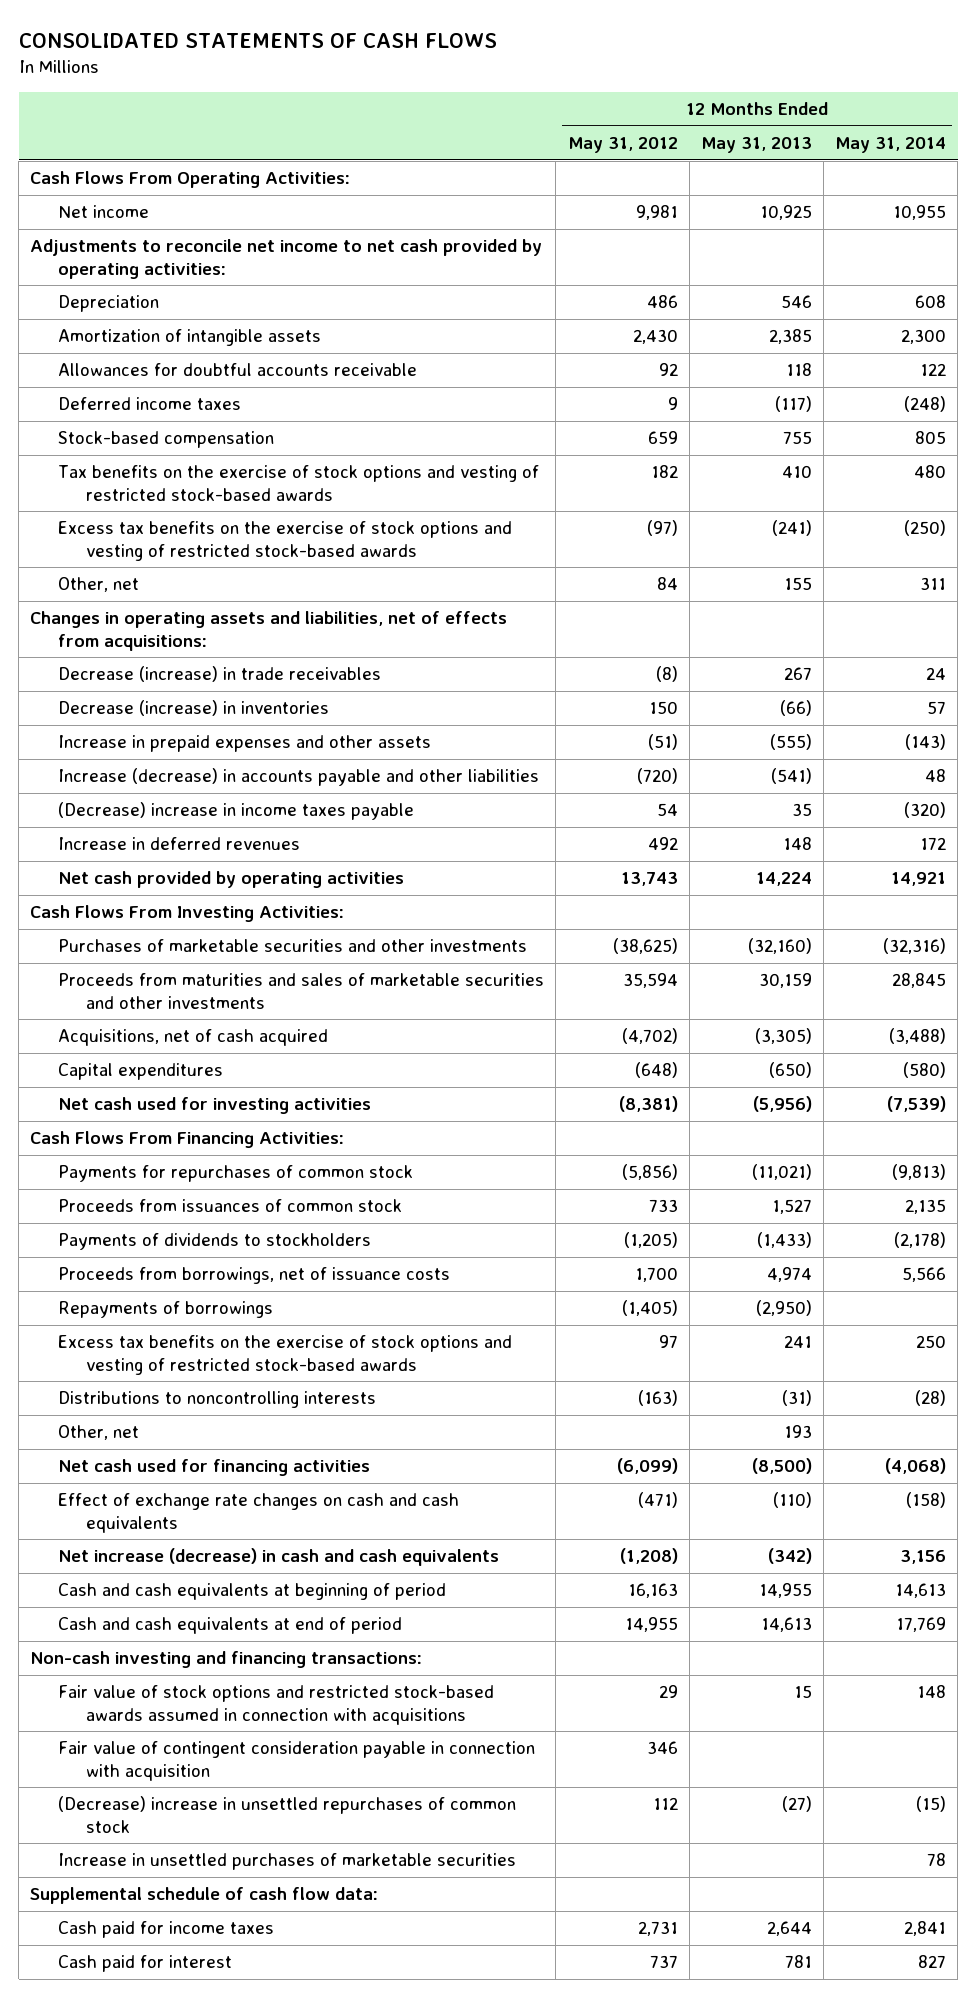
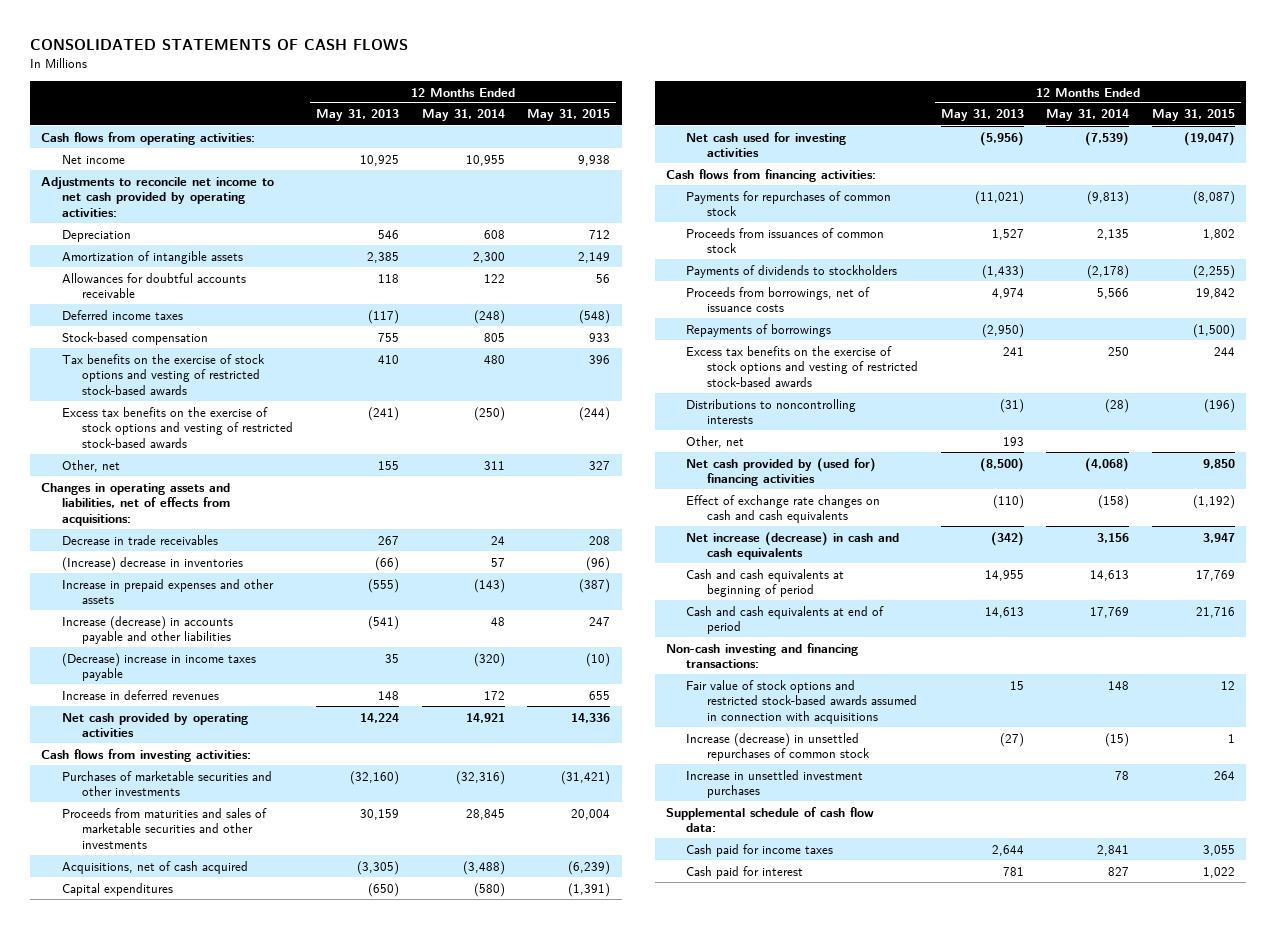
[567,137,678,154] May 31, 2012 -> none
none -> [527,109,611,122] May 31, 2015
[30,171,351,189] Cash Flows From Operating Activities: -> [41,131,256,145] Cash flows from operating activities:
[58,666,382,683] Decrease (increase) in trade receivables -> [61,534,218,545] Decrease in trade receivables
[58,700,330,717] Decrease (increase) in inventories -> [61,556,243,571] (Increase) decrease in inventories
[30,905,345,923] Cash Flows From Investing Activities: -> [41,748,252,762] Cash flows from investing activities:
[30,1131,345,1149] Cash Flows From Financing Activities: -> [665,168,876,182] Cash flows from financing activities:
[58,1459,371,1477] Net cash used for financing activities -> [686,457,877,487] Net cash provided by (used for) financing activities
[58,1741,536,1781] Fair value of contingent consideration payable in connection with acquisition -> none
[58,1796,517,1833] (Decrease) increase in unsettled repurchases of common stock -> [686,732,870,762] Increase (decrease) in unsettled repurchases of common stock
[58,1853,517,1871] Increase in unsettled purchases of marketable securities -> [686,769,864,799] Increase in unsettled investment purchases

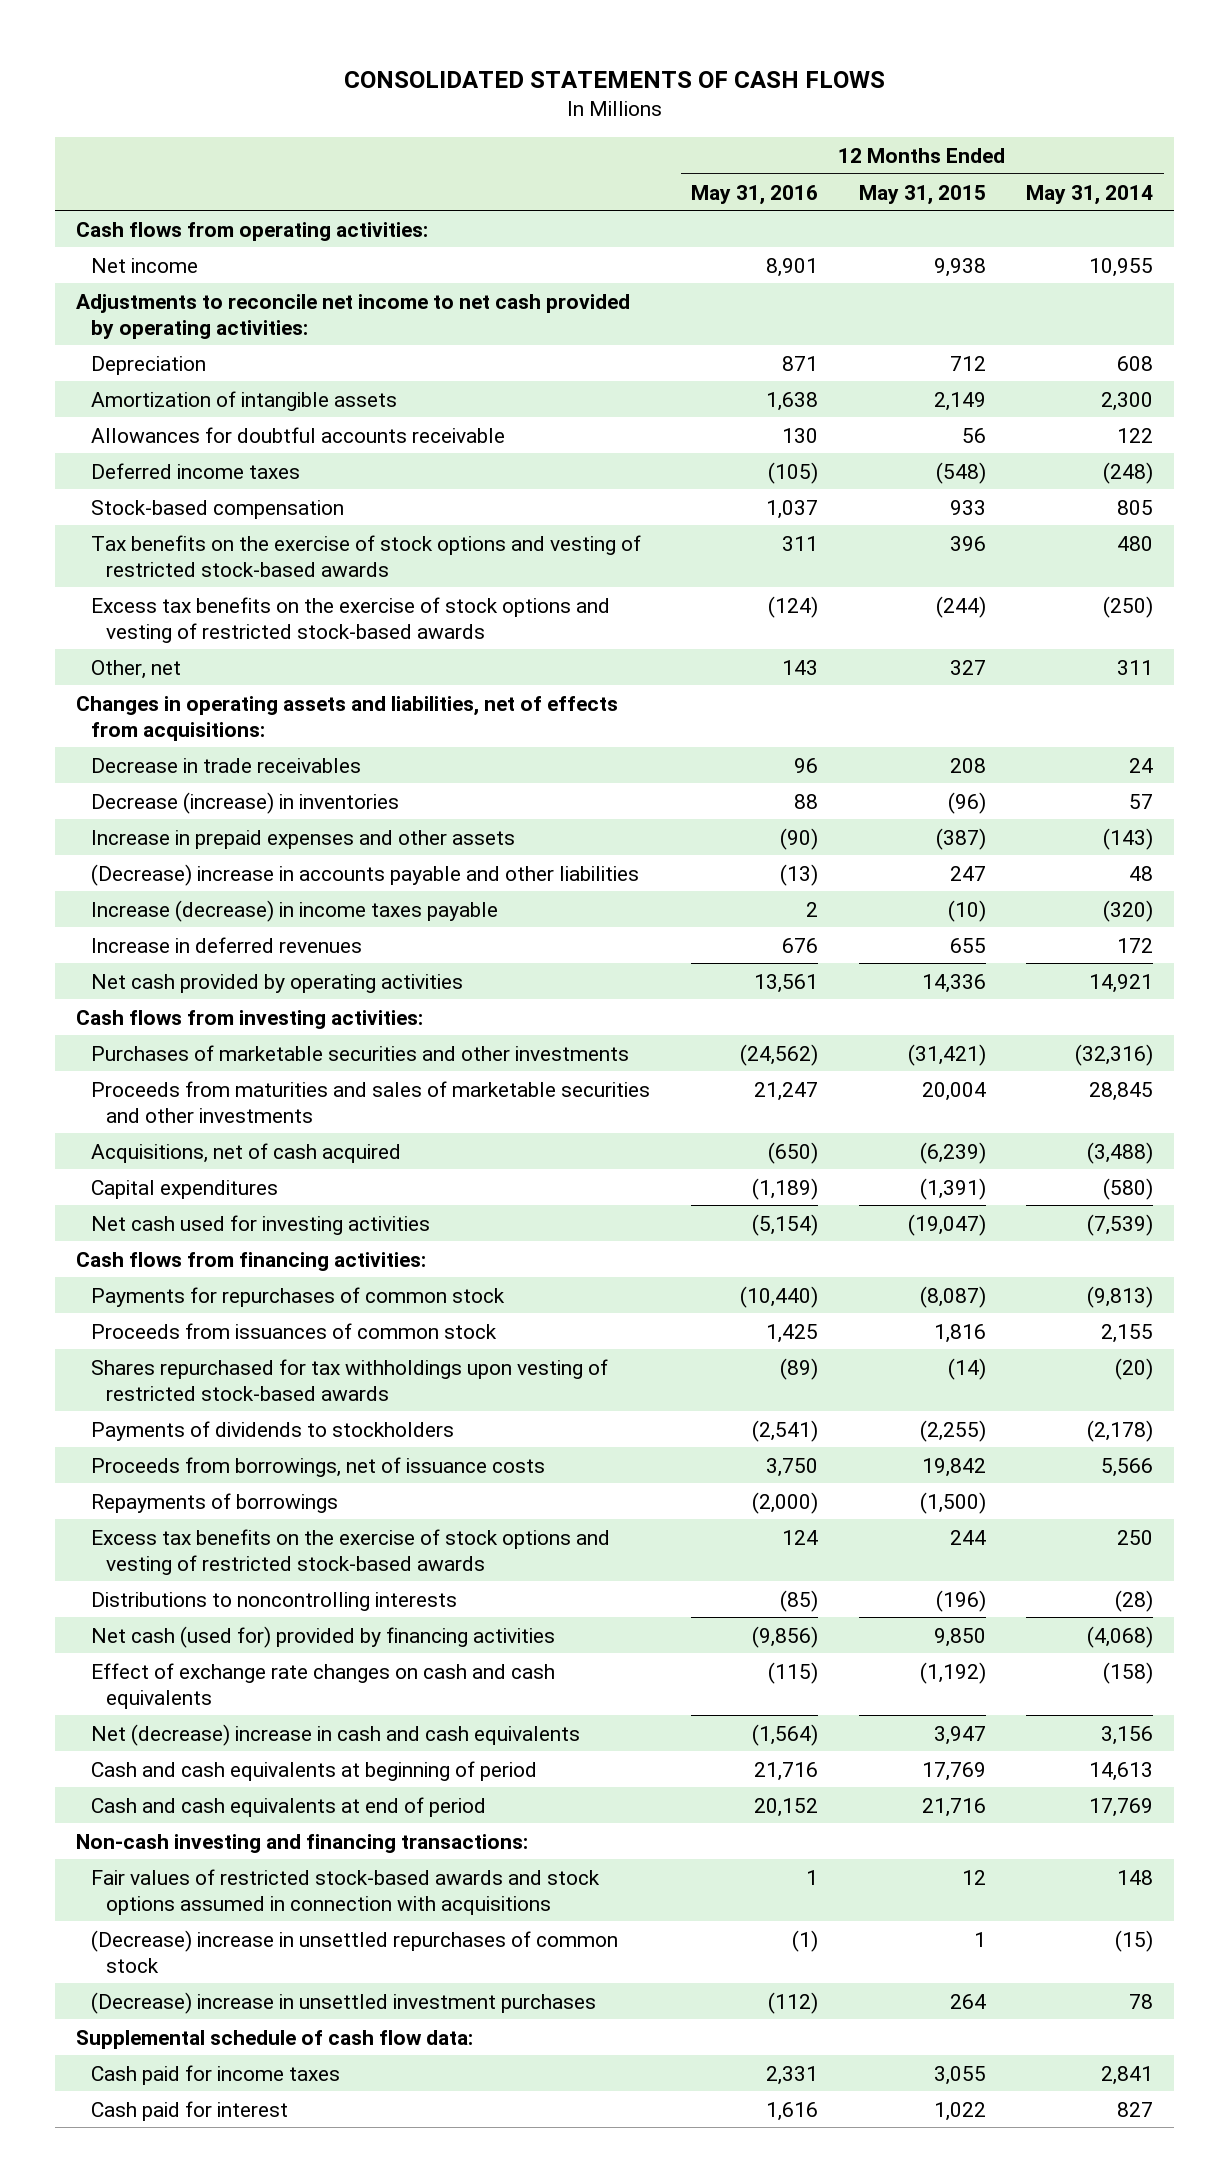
[315,109,399,122] May 31, 2013 -> none
none -> [690,184,818,205] May 31, 2016
[61,556,243,571] (Increase) decrease in inventories -> [90,791,399,814] Decrease (increase) in inventories
[61,615,233,645] Increase (decrease) in accounts payable and other liabilities -> [90,863,639,886] (Decrease) increase in accounts payable and other liabilities
[61,652,256,682] (Decrease) increase in income taxes payable -> [90,899,498,922] Increase (decrease) in income taxes payable
[1097,228,1130,240] 2,135 -> [1101,1323,1154,1343] 2,155
[1203,228,1236,240] 1,802 -> [933,1323,986,1343] 1,816
none -> [90,1358,608,1401] Shares repurchased for tax withholdings upon vesting of restricted stock-based awards
[686,435,745,448] Other, net -> none
[686,457,877,487] Net cash provided by (used for) financing activities -> [90,1625,555,1648] Net cash (used for) provided by financing activities
[686,531,900,561] Net increase (decrease) in cash and cash equivalents -> [90,1723,580,1746] Net (decrease) increase in cash and cash equivalents
[686,679,917,724] Fair value of stock options and restricted stock-based awards assumed in connection with acquisitions -> [90,1868,600,1915] Fair values of restricted stock-based awards and stock options assumed in connection with acquisitions
[686,732,870,762] Increase (decrease) in unsettled repurchases of common stock -> [90,1929,618,1973] (Decrease) increase in unsettled repurchases of common stock
[686,769,864,799] Increase in unsettled investment purchases -> [90,1991,596,2014] (Decrease) increase in unsettled investment purchases

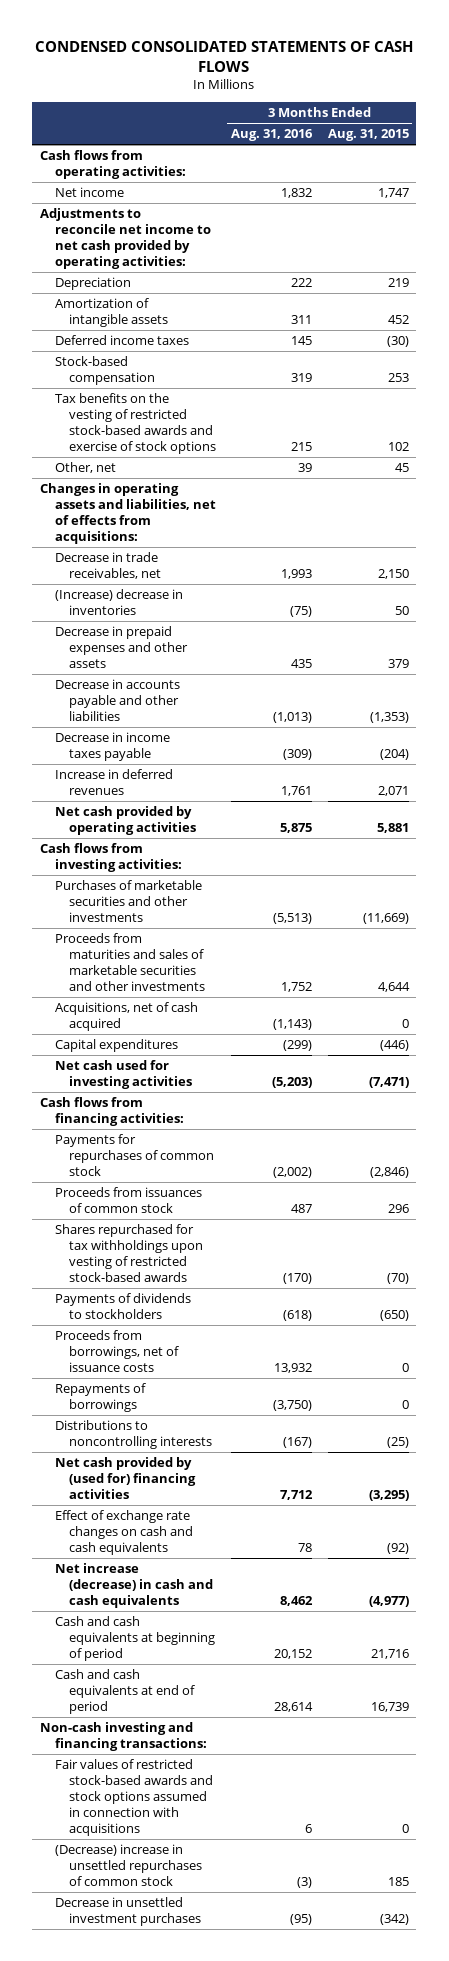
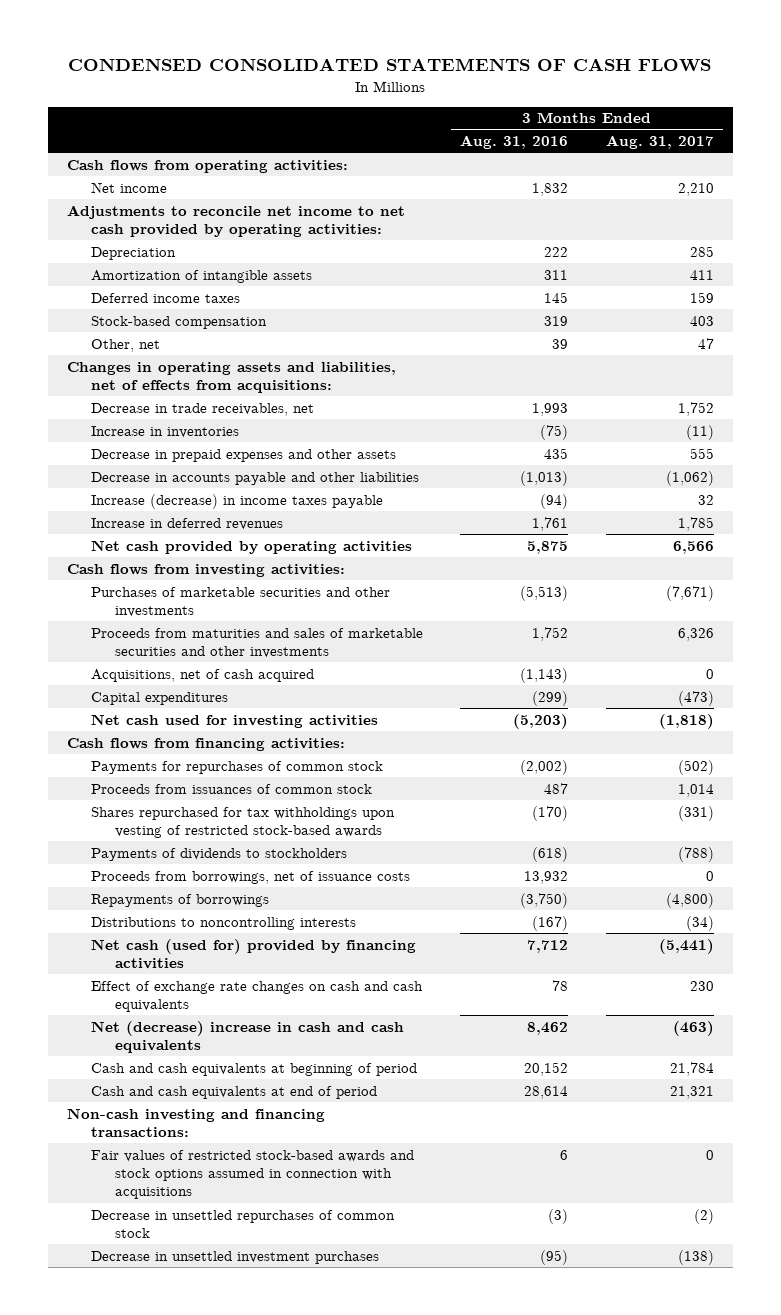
[327,129,409,142] Aug. 31, 2015 -> none
none -> [606,135,715,150] Aug. 31, 2017
[54,393,216,454] Tax benefits on the vesting of restricted stock-based awards and exercise of stock options -> none
[54,589,183,615] (Increase) decrease in inventories -> [90,425,239,438] Increase in inventories
[54,732,170,761] Decrease in income taxes payable -> [90,493,383,509] Increase (decrease) in income taxes payable
[283,748,313,760] (309) -> [540,493,569,509] (94)
[54,1457,196,1499] Net cash provided by (used for) financing activities -> [90,938,416,969] Net cash (used for) provided by financing activities
[54,1563,213,1608] Net increase (decrease) in cash and cash equivalents -> [90,1020,404,1053] Net (decrease) increase in cash and cash equivalents
[54,1844,202,1886] (Decrease) increase in unsettled repurchases of common stock -> [90,1209,395,1238] Decrease in unsettled repurchases of common stock

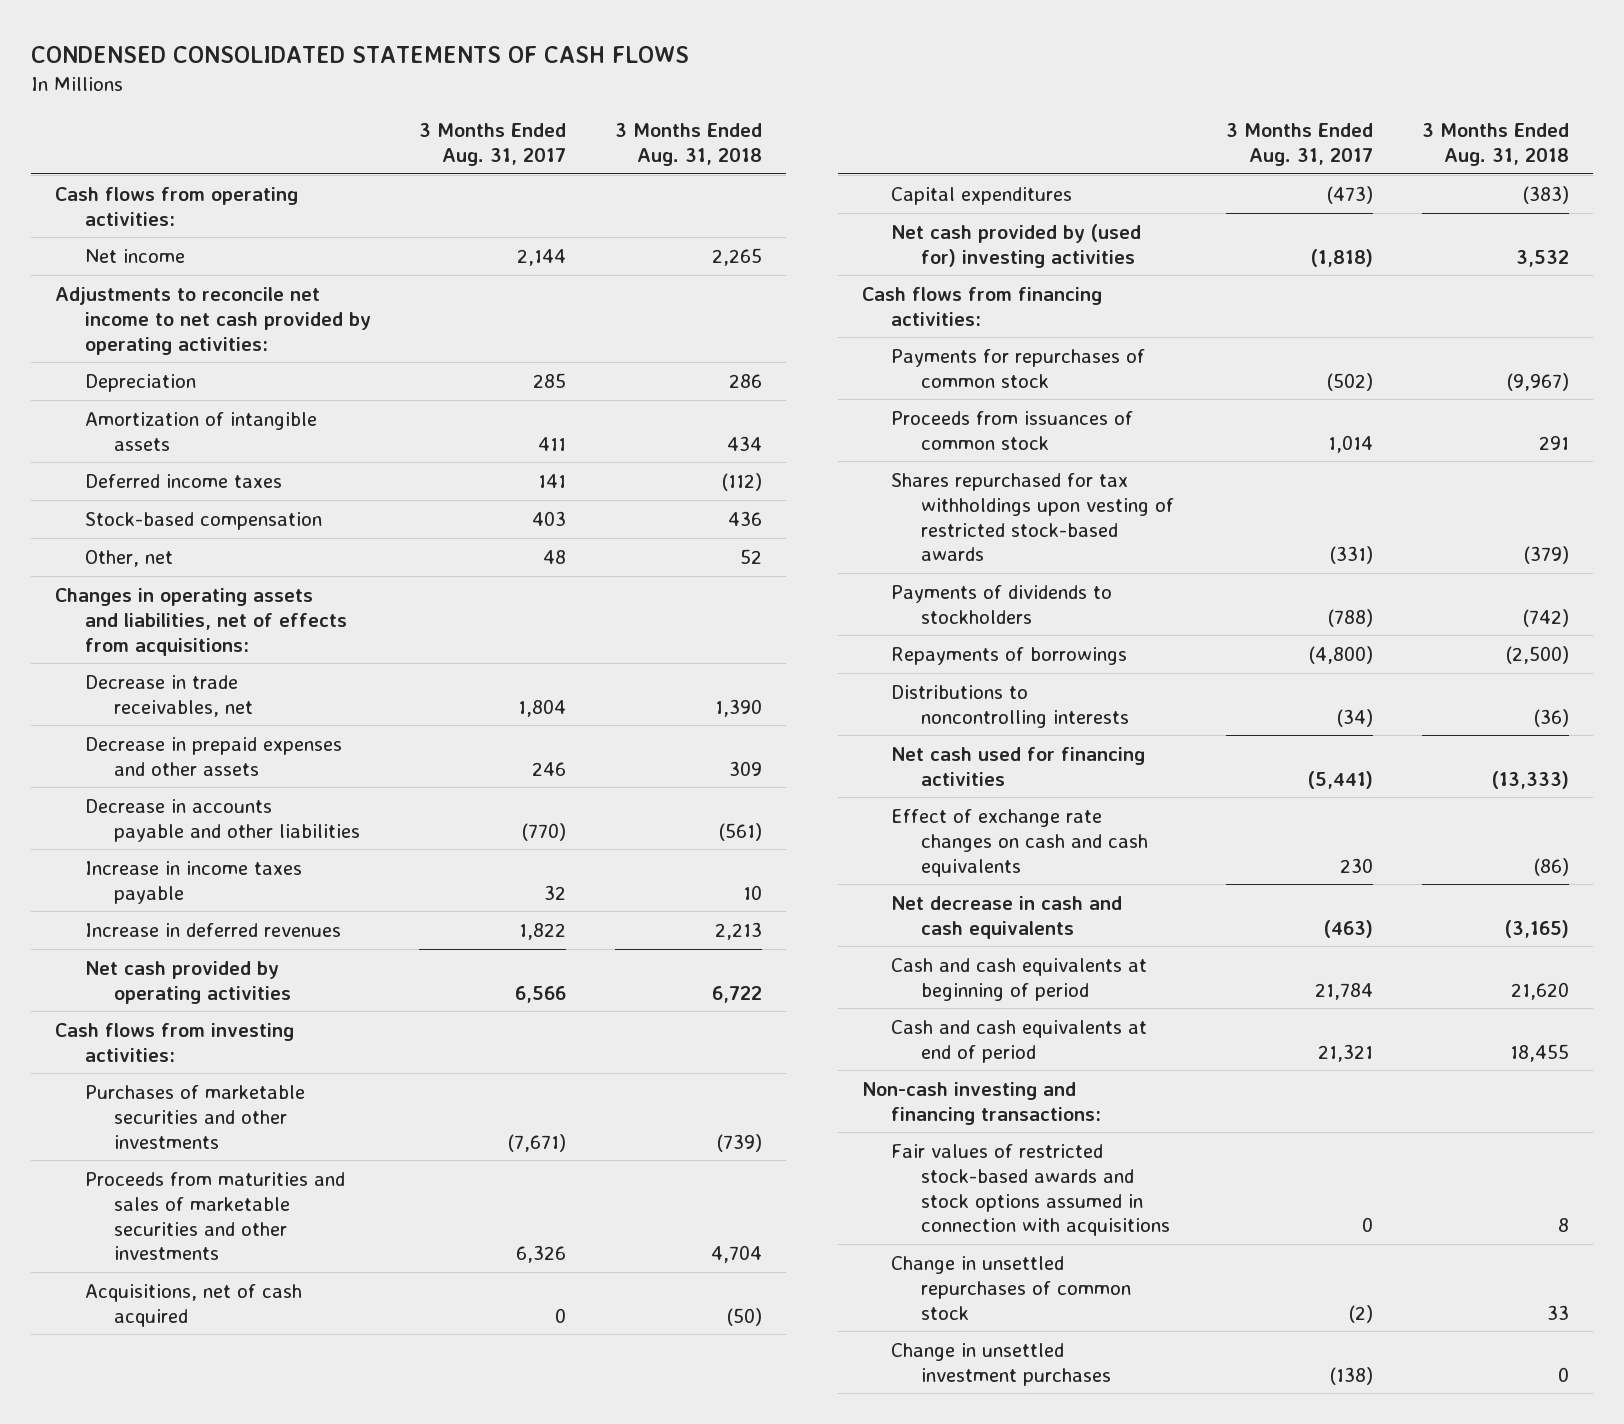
[460,135,569,150] Aug. 31, 2016 -> none
none -> [615,122,763,166] 3 Months Ended Aug. 31, 2018
[678,182,715,196] 2,210 -> [517,248,567,266] 2,144
[690,291,715,303] 159 -> [538,473,567,488] 141
[698,337,715,349] 47 -> [543,549,567,564] 48
[90,425,239,438] Increase in inventories -> none
[678,401,715,416] 1,752 -> [518,698,567,717] 1,804
[690,447,715,459] 555 -> [532,761,567,776] 246
[666,470,715,486] (1,062) -> [522,822,567,841] (770)
[90,493,383,509] Increase (decrease) in income taxes payable -> [84,860,302,904] Increase in income taxes payable
[678,516,715,531] 1,785 -> [519,922,567,940] 1,822
[90,713,378,728] Net cash used for investing activities -> [891,223,1142,268] Net cash provided by (used for) investing activities
[90,870,410,884] Proceeds from borrowings, net of issuance costs -> none
[90,938,416,969] Net cash (used for) provided by financing activities -> [891,746,1146,786] Net cash used for financing activities
[90,1020,404,1053] Net (decrease) increase in cash and cash equivalents -> [891,895,1123,939] Net decrease in cash and cash equivalents
[90,1209,395,1238] Decrease in unsettled repurchases of common stock -> [891,1255,1131,1320] Change in unsettled repurchases of common stock
[90,1250,379,1264] Decrease in unsettled investment purchases -> [891,1342,1111,1386] Change in unsettled investment purchases

